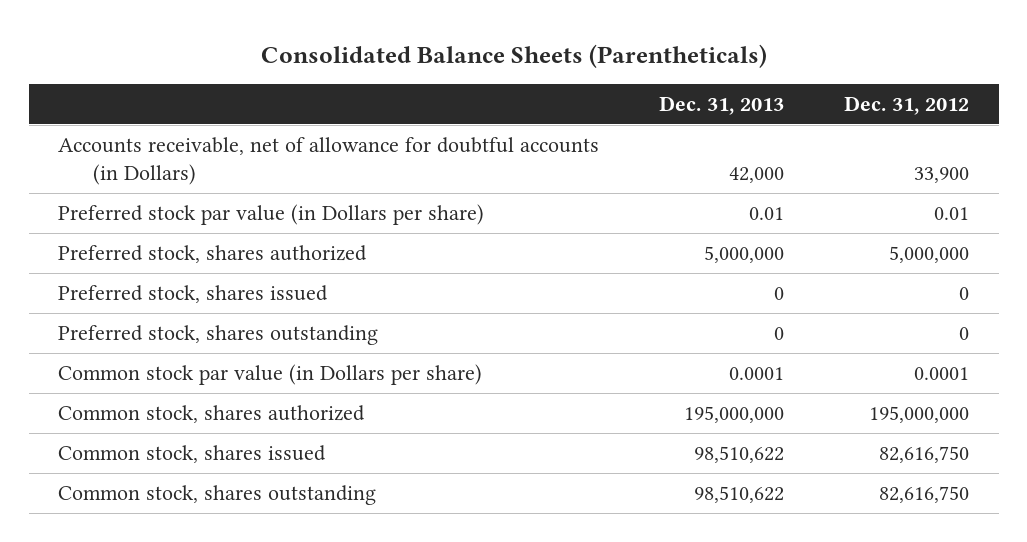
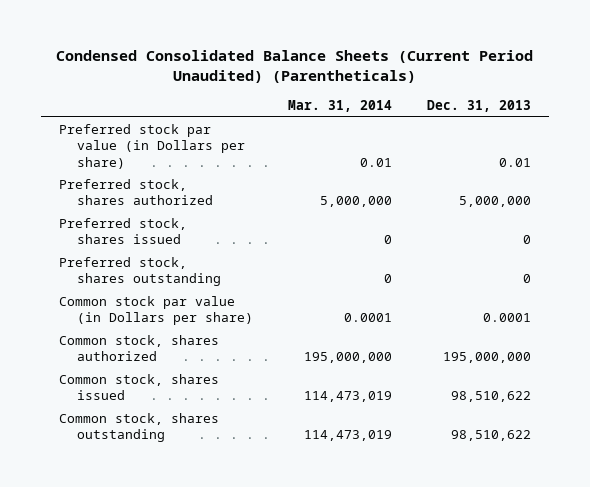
[260,43,767,68] Consolidated Balance Sheets (Parentheticals) -> [56,50,534,84] Condensed Consolidated Balance Sheets (Current Period Unaudited) (Parentheticals)
[843,96,969,116] Dec. 31, 2012 -> none
none -> [288,100,393,113] Mar. 31, 2014
[58,136,600,185] Accounts receivable, net of allowance for doubtful accounts (in Dollars) -> none

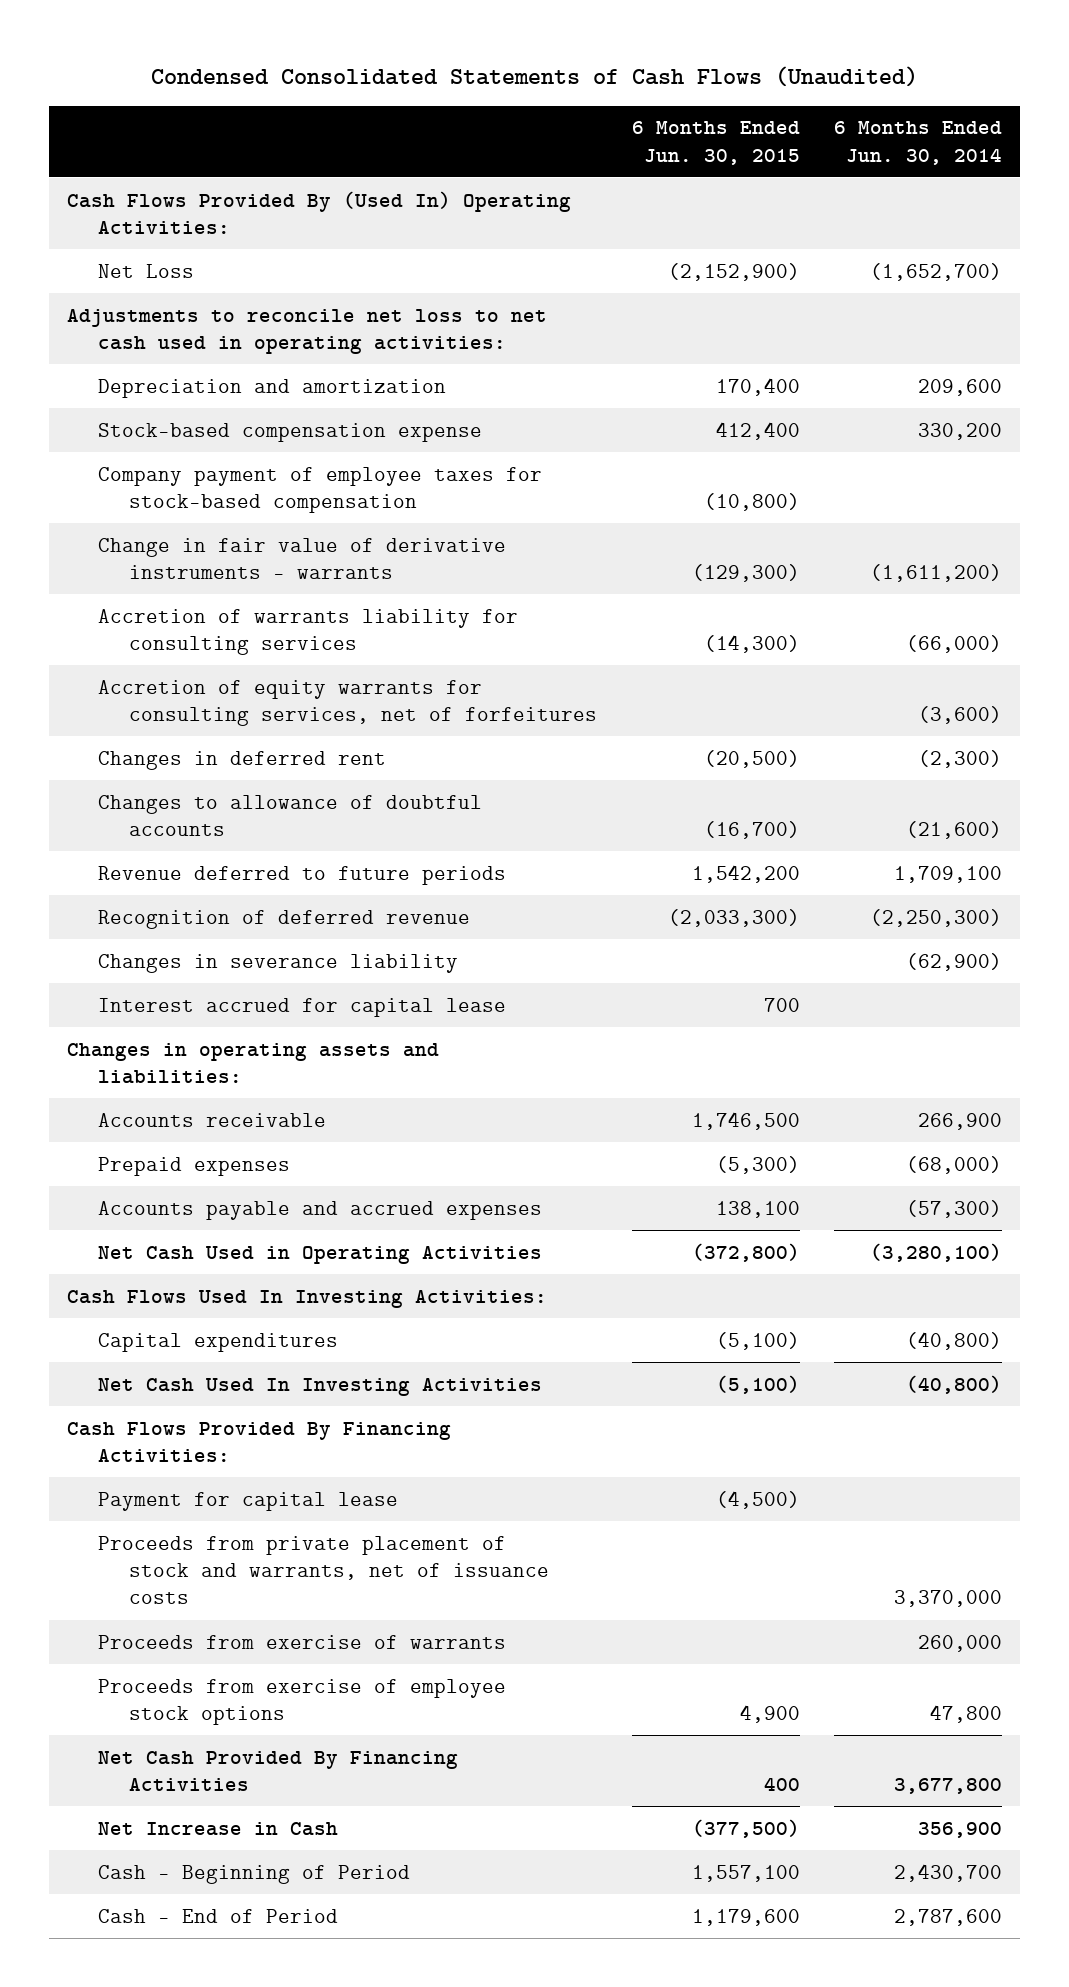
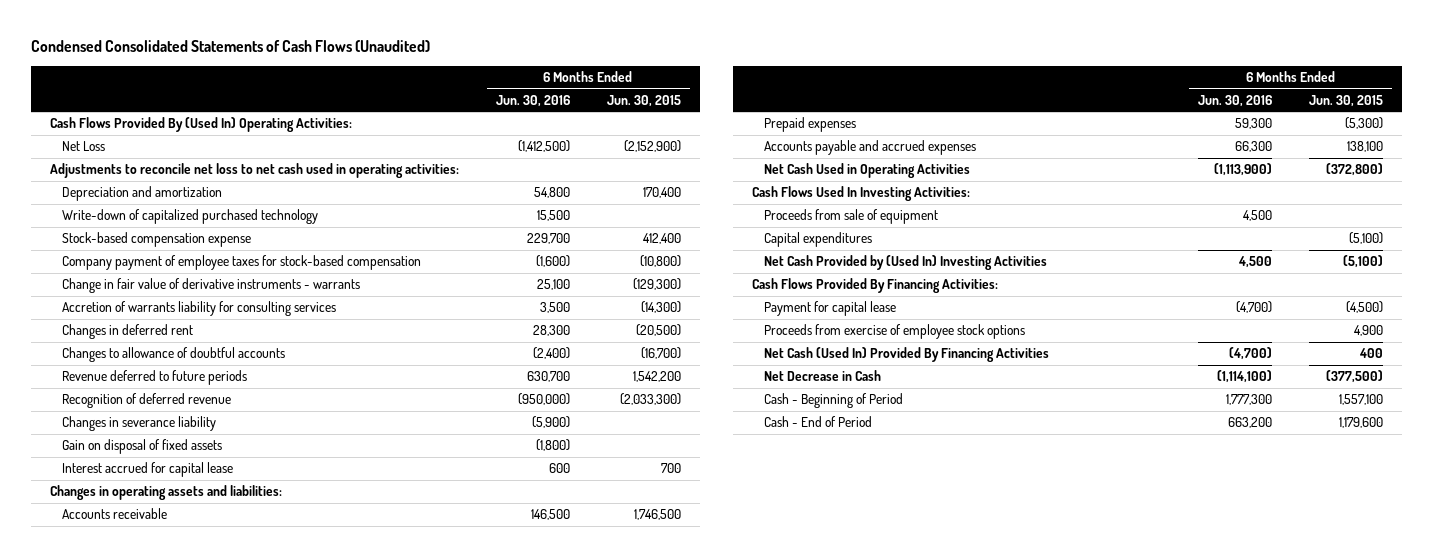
[834,121,1003,165] 6 Months Ended Jun. 30, 2014 -> none
none -> [495,94,570,107] Jun. 30, 2016
none -> [61,209,318,225] Write-down of capitalized purchased technology
[97,679,597,727] Accretion of equity warrants for consulting services, net of forfeitures -> none
none -> [61,439,222,455] Gain on disposal of fixed assets
none -> [763,209,938,225] Proceeds from sale of equipment
[97,1377,542,1396] Net Cash Used In Investing Activities -> [763,255,1047,271] Net Cash Provided by (Used In) Investing Activities
[97,1535,549,1605] Proceeds from private placement of stock and warrants, net of issuance costs -> none
[97,1634,506,1649] Proceeds from exercise of warrants -> none
[97,1750,458,1792] Net Cash Provided By Financing Activities -> [763,347,1049,363] Net Cash (Used In) Provided By Financing Activities
[97,1821,338,1836] Net Increase in Cash -> [763,370,881,382] Net Decrease in Cash

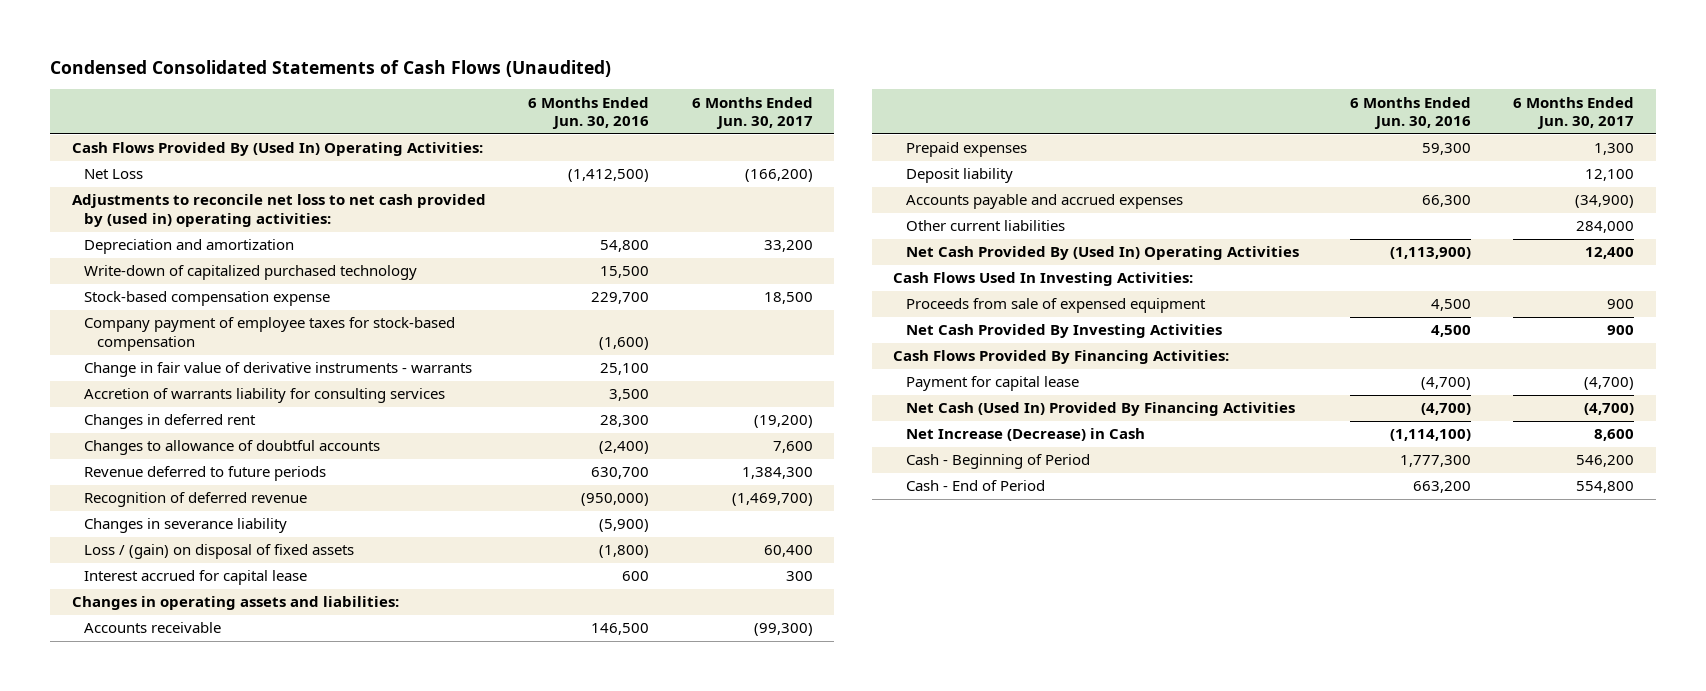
[607,94,682,107] Jun. 30, 2015 -> none
none -> [691,96,813,130] 6 Months Ended Jun. 30, 2017
[49,163,459,179] Adjustments to reconcile net loss to net cash used in operating activities: -> [71,194,486,228] Adjustments to reconcile net loss to net cash provided by (used in) operating activities:
[61,439,222,455] Gain on disposal of fixed assets -> [84,544,355,560] Loss / (gain) on disposal of fixed assets
none -> [905,168,1013,184] Deposit liability
none -> [905,220,1065,232] Other current liabilities
[763,163,970,179] Net Cash Used in Operating Activities -> [905,246,1299,261] Net Cash Provided By (Used In) Operating Activities
[763,232,872,248] Capital expenditures -> none
[763,209,938,225] Proceeds from sale of equipment -> [905,298,1206,314] Proceeds from sale of expensed equipment
[763,255,1047,271] Net Cash Provided by (Used In) Investing Activities -> [905,324,1222,339] Net Cash Provided By Investing Activities
[763,324,1025,340] Proceeds from exercise of employee stock options -> none
[763,370,881,382] Net Decrease in Cash -> [905,428,1145,442] Net Increase (Decrease) in Cash

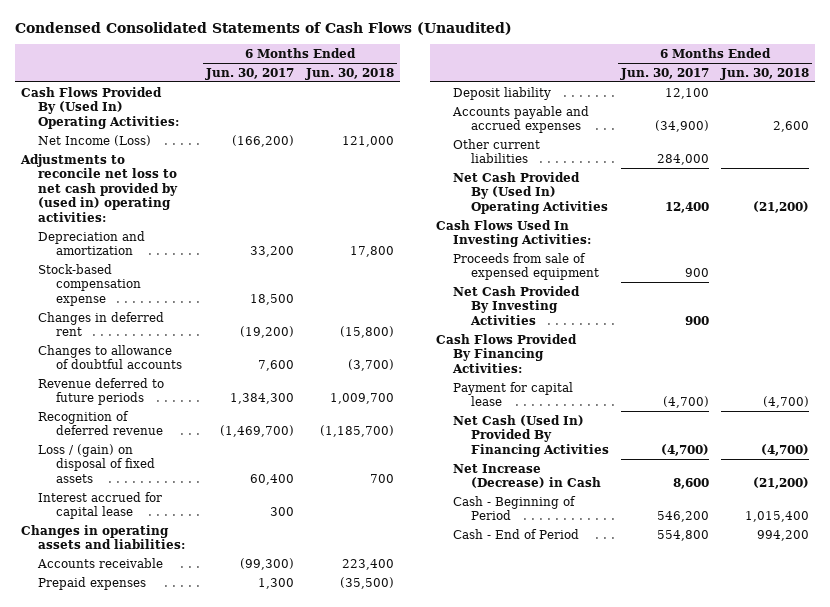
[528,96,650,130] 6 Months Ended Jun. 30, 2016 -> none
none -> [305,67,395,80] Jun. 30, 2018
[84,169,144,180] Net Loss -> [38,134,152,146] Net Income (Loss)
[84,265,418,281] Write-down of capitalized purchased technology -> none
[84,317,456,352] Company payment of employee taxes for stock-based compensation -> none
[84,362,473,378] Change in fair value of derivative instruments - warrants -> none
[84,388,446,404] Accretion of warrants liability for consulting services -> none
[84,518,288,534] Changes in severance liability -> none

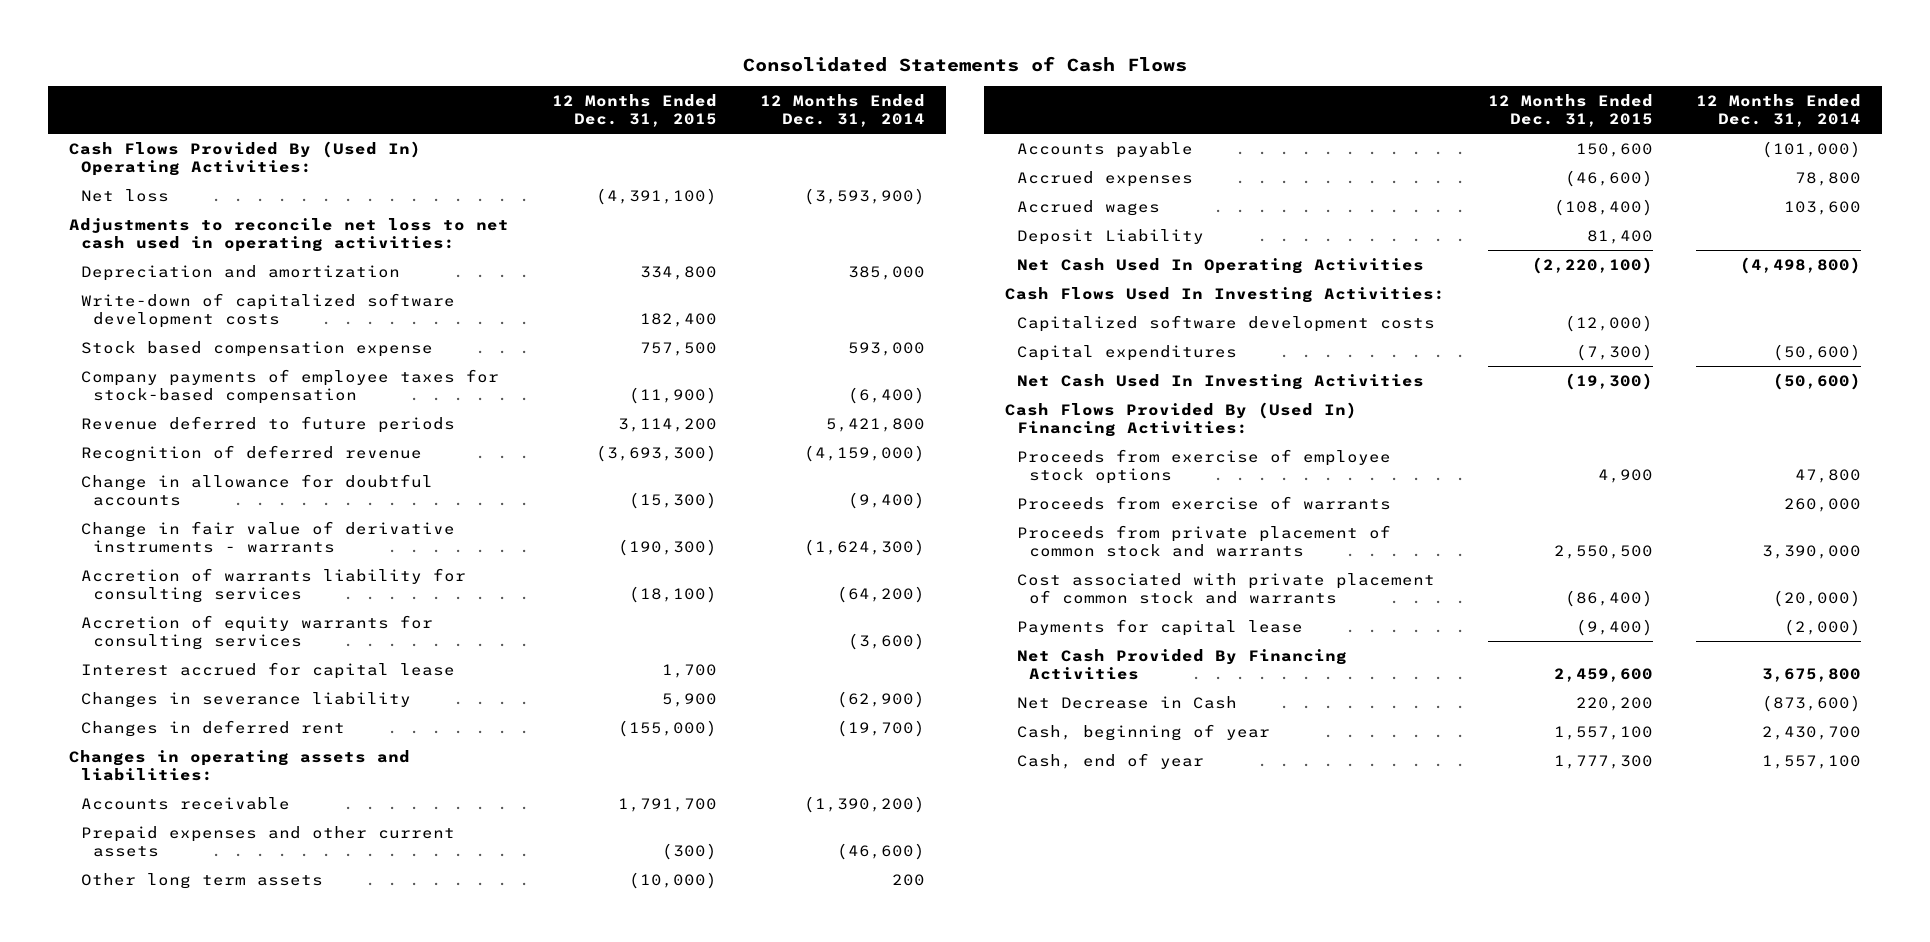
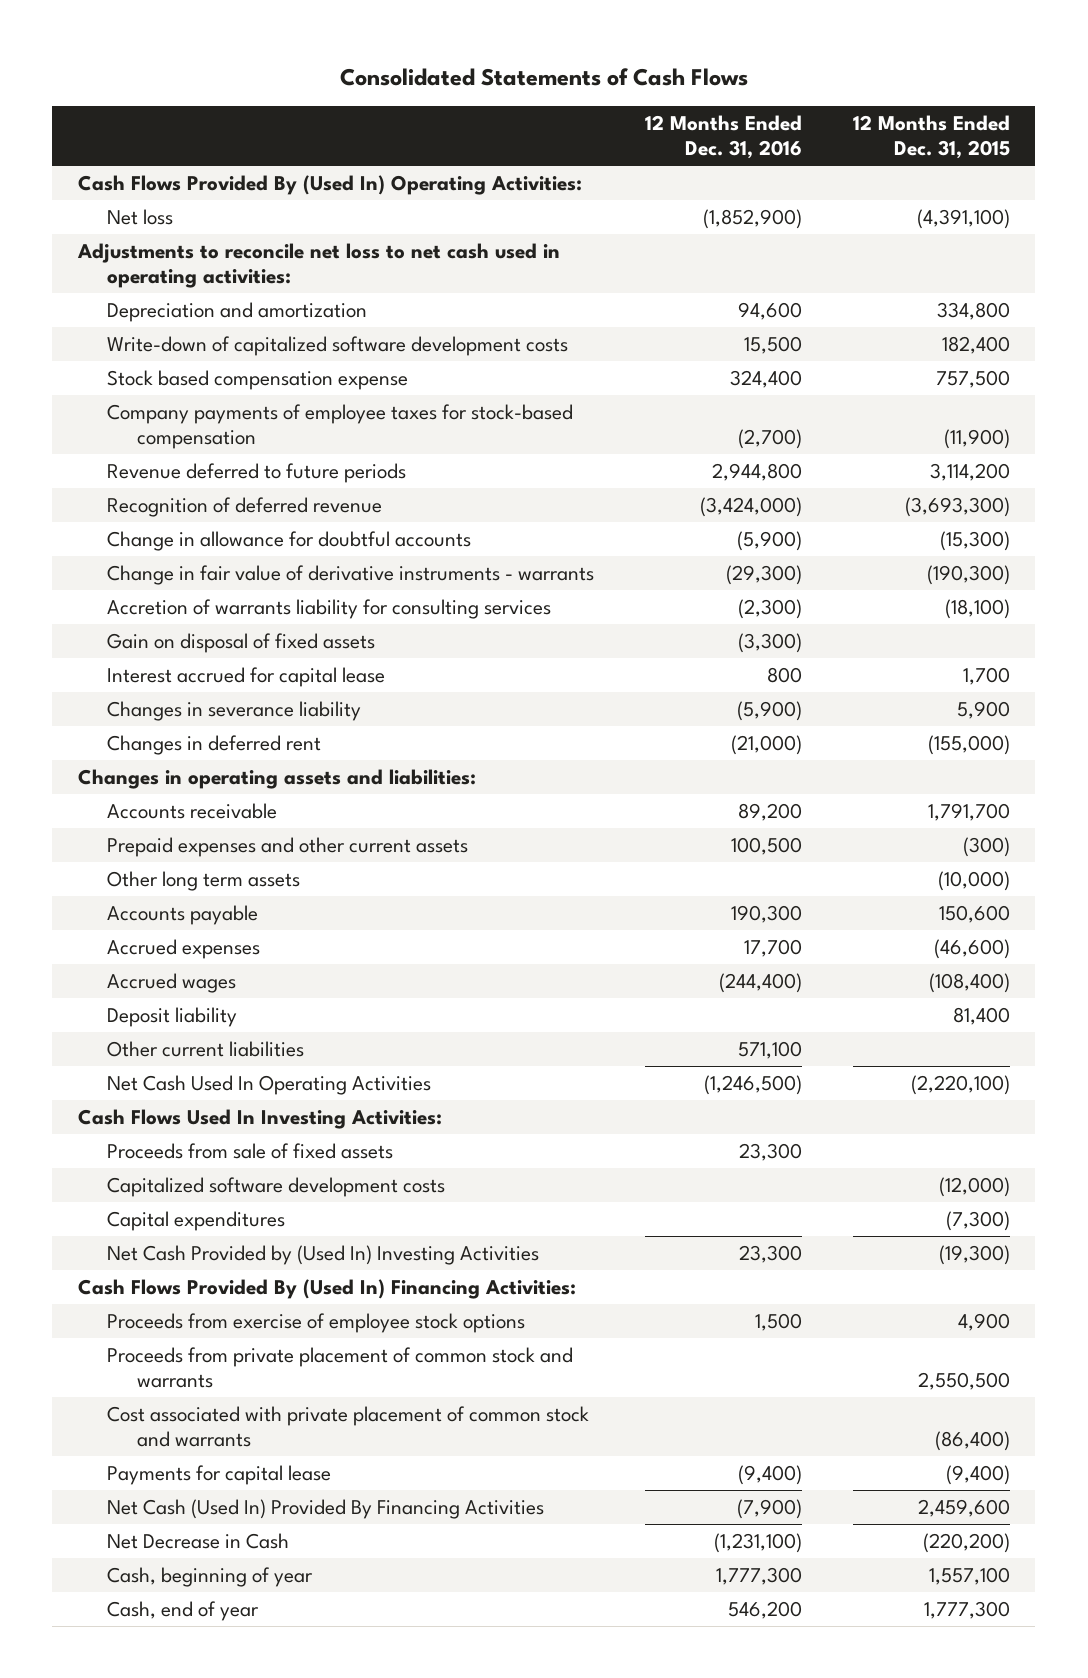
[759,93,925,127] 12 Months Ended Dec. 31, 2014 -> none
none -> [645,114,803,160] 12 Months Ended Dec. 31, 2016
[81,614,434,650] Accretion of equity warrants for consulting services -> none
none -> [107,632,376,653] Gain on disposal of fixed assets
[1017,228,1205,245] Deposit Liability -> [107,1006,238,1027] Deposit liability
none -> [107,1040,305,1057] Other current liabilities
none -> [107,1142,394,1159] Proceeds from sale of fixed assets
[1017,373,1425,390] Net Cash Used In Investing Activities -> [107,1244,540,1265] Net Cash Provided by (Used In) Investing Activities
[1017,495,1392,510] Proceeds from exercise of warrants -> none
[1017,648,1348,680] Net Cash Provided By Financing Activities -> [107,1498,545,1519] Net Cash (Used In) Provided By Financing Activities
[1575,696,1653,711] 220,200 -> [922,1532,1010,1553] (220,200)

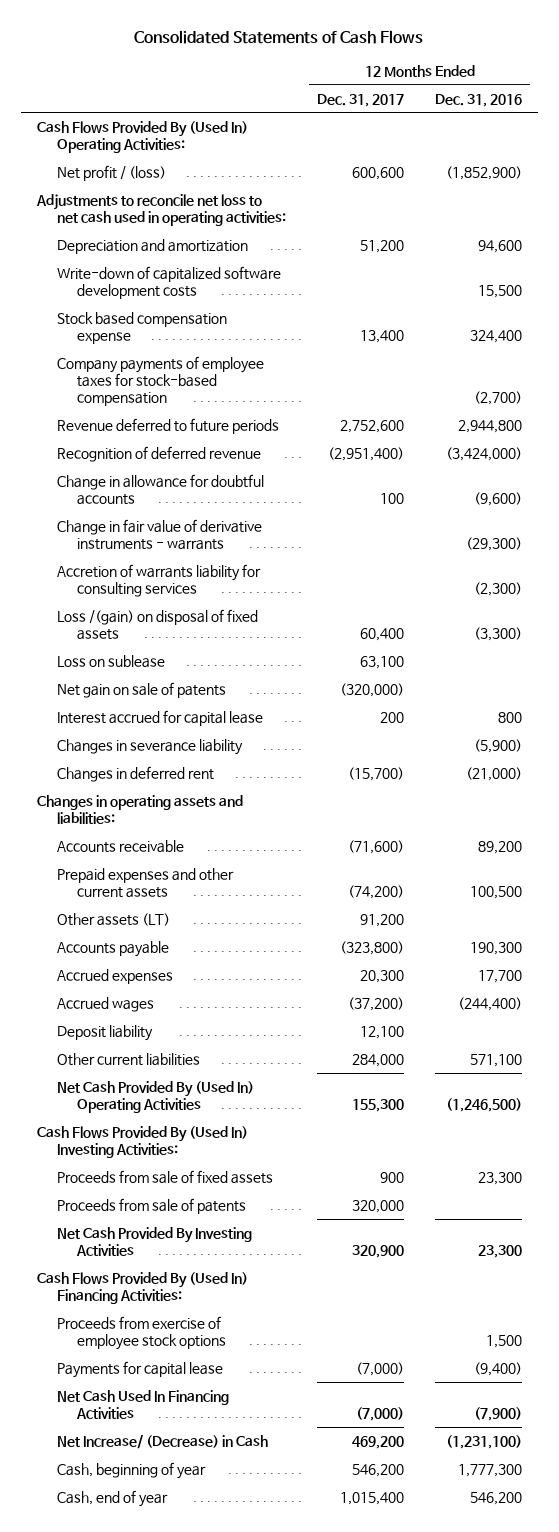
[852,114,1010,160] 12 Months Ended Dec. 31, 2015 -> none
none -> [317,93,405,107] Dec. 31, 2017
[107,208,174,225] Net loss -> [57,164,167,181] Net profit / (loss)
[737,530,803,551] (5,900) -> [474,492,523,507] (9,600)
[107,632,376,653] Gain on disposal of fixed assets -> [57,608,259,641] Loss /(gain) on disposal of fixed assets
none -> [57,654,166,668] Loss on sublease
none -> [57,681,227,698] Net gain on sale of patents
[107,870,301,891] Other long term assets -> [57,912,171,926] Other assets (LT)
[107,1074,432,1095] Net Cash Used In Operating Activities -> [57,1080,255,1114] Net Cash Provided By (Used In) Operating Activities
[77,1108,442,1129] Cash Flows Used In Investing Activities: -> [36,1125,248,1159] Cash Flows Provided By (Used In) Investing Activities:
[107,1176,446,1197] Capitalized software development costs -> none
[107,1210,286,1231] Capital expenditures -> none
none -> [57,1197,247,1214] Proceeds from sale of patents
[107,1244,540,1265] Net Cash Provided by (Used In) Investing Activities -> [57,1226,253,1257] Net Cash Provided By Investing Activities
[107,1346,574,1389] Proceeds from private placement of common stock and warrants -> none
[107,1405,590,1448] Cost associated with private placement of common stock and warrants -> none
[107,1498,545,1519] Net Cash (Used In) Provided By Financing Activities -> [57,1389,230,1420] Net Cash Used In Financing Activities
[107,1532,290,1549] Net Decrease in Cash -> [57,1433,269,1449] Net Increase/ (Decrease) in Cash

